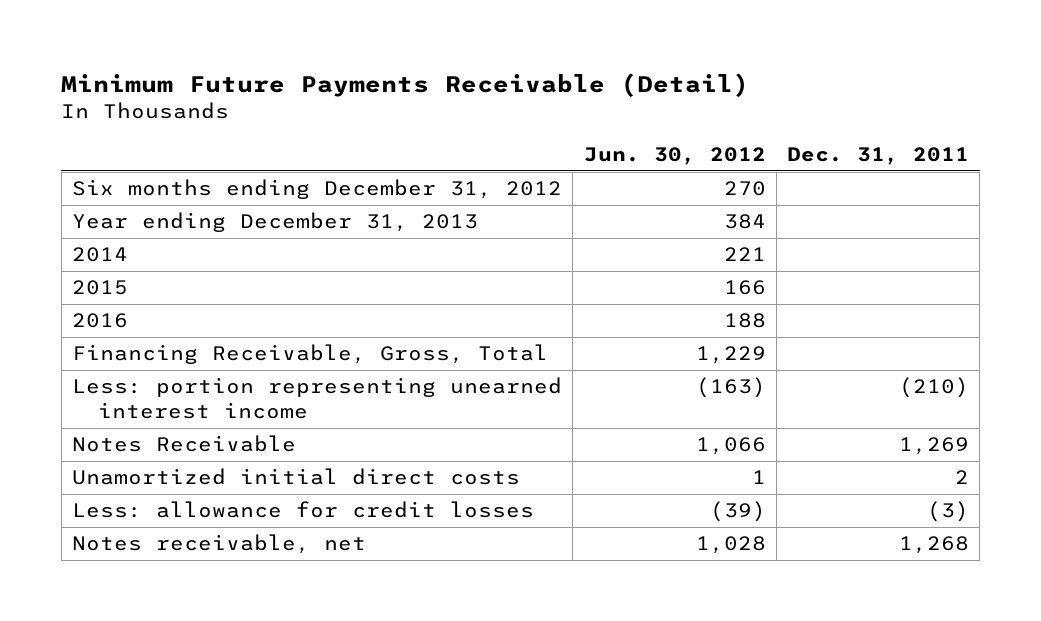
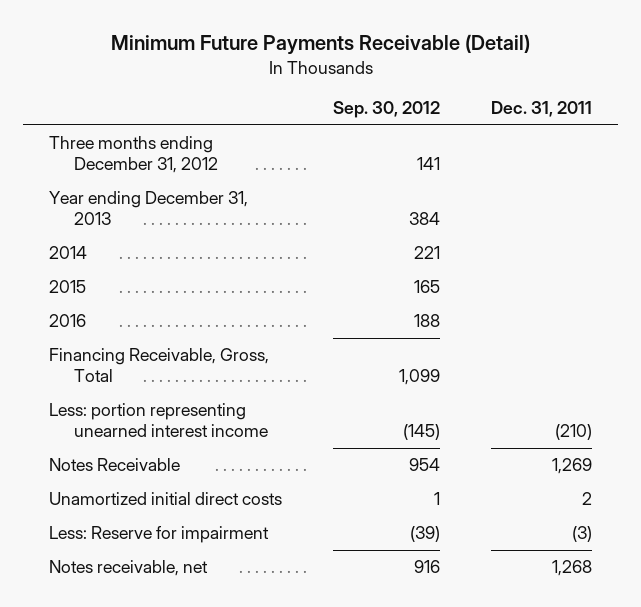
[583,146,766,165] Jun. 30, 2012 -> none
none -> [333,101,441,119] Sep. 30, 2012
[72,179,563,200] Six months ending December 31, 2012 -> [48,136,219,174] Three months ending December 31, 2012
[72,501,535,519] Less: allowance for credit losses -> [48,526,269,544] Less: Reserve for impairment

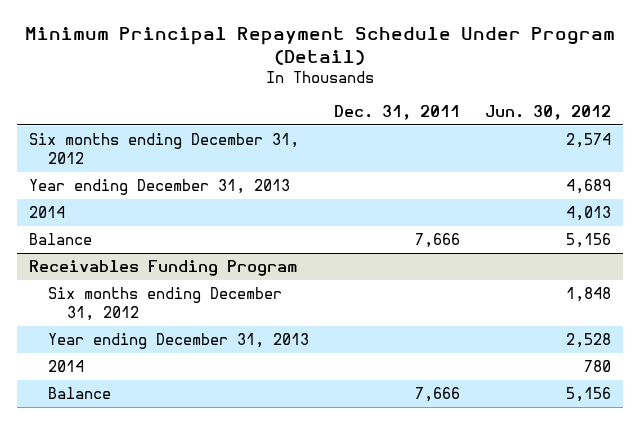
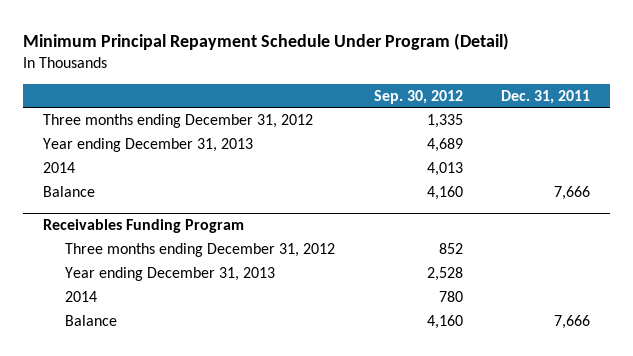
[484,104,611,120] Jun. 30, 2012 -> none
none -> [373,89,463,104] Sep. 30, 2012
[29,133,300,164] Six months ending December 31, 2012 -> [42,113,313,128] Three months ending December 31, 2012
[48,287,283,321] Six months ending December 31, 2012 -> [65,242,336,257] Three months ending December 31, 2012

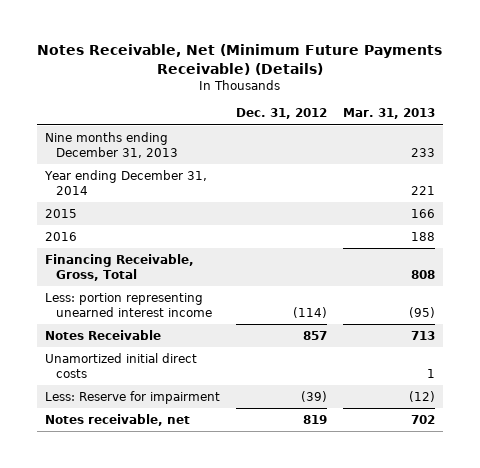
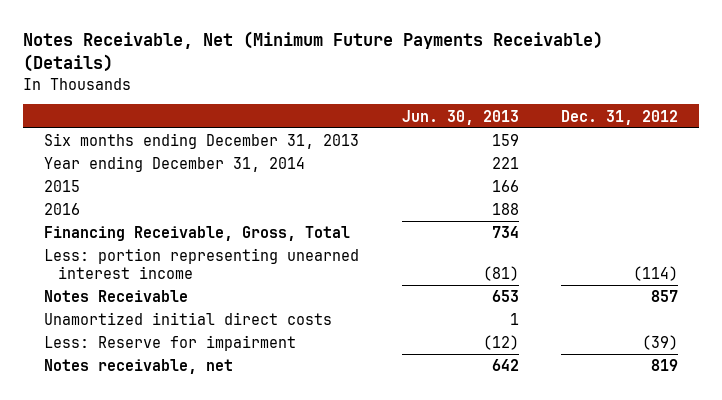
[342,108,435,120] Mar. 31, 2013 -> none
none -> [401,109,519,125] Jun. 30, 2013
[45,131,179,158] Nine months ending December 31, 2013 -> [44,133,360,150] Six months ending December 31, 2013

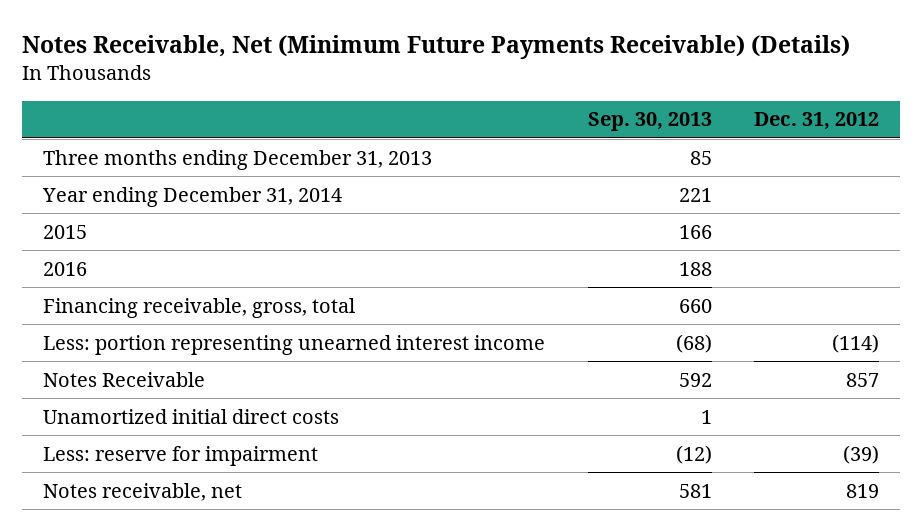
[401,109,519,125] Jun. 30, 2013 -> none
none -> [587,112,712,132] Sep. 30, 2013
[44,133,360,150] Six months ending December 31, 2013 -> [43,149,433,170] Three months ending December 31, 2013
[44,226,351,242] Financing Receivable, Gross, Total -> [43,297,356,318] Financing receivable, gross, total
[44,335,297,352] Less: Reserve for impairment -> [43,445,319,466] Less: reserve for impairment

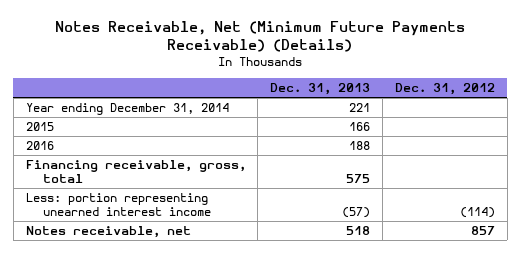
[587,112,712,132] Sep. 30, 2013 -> none
none -> [270,82,371,95] Dec. 31, 2013
[43,149,433,170] Three months ending December 31, 2013 -> none
[43,408,340,424] Unamortized initial direct costs -> none
[43,445,319,466] Less: reserve for impairment -> none
[43,482,243,501] Notes receivable, net -> none
[43,371,206,387] Notes Receivable -> [25,226,191,239] Notes receivable, net

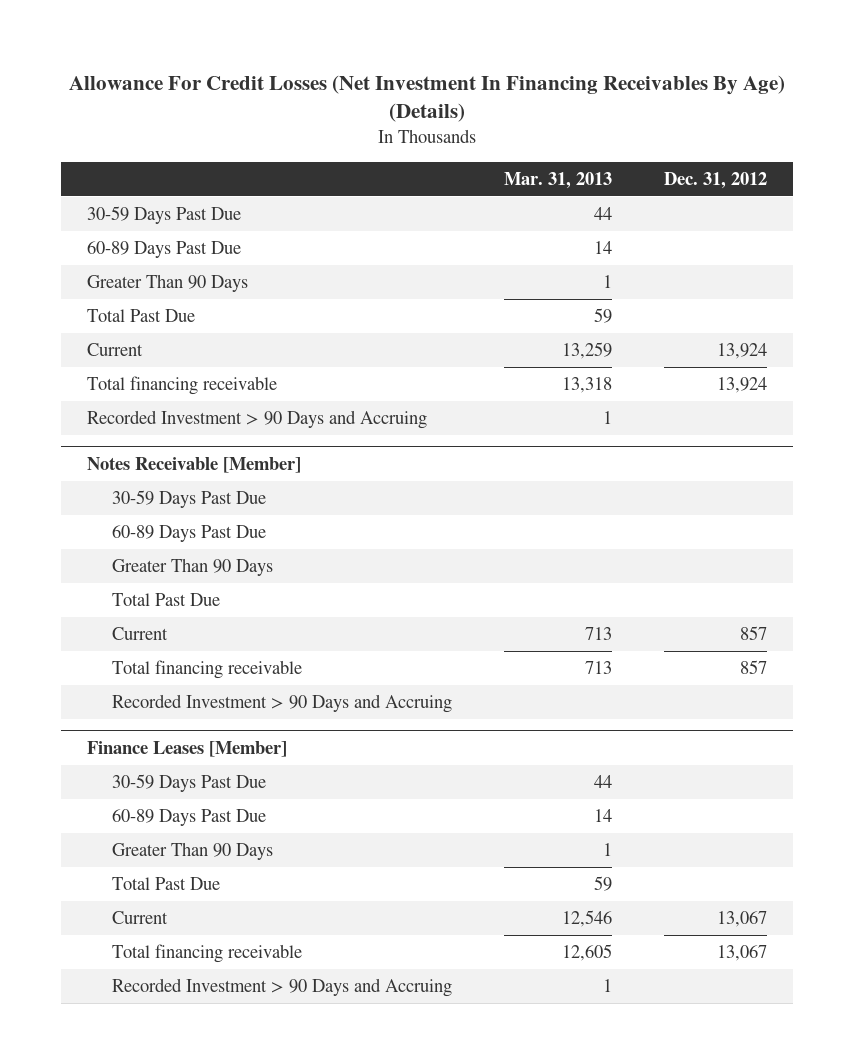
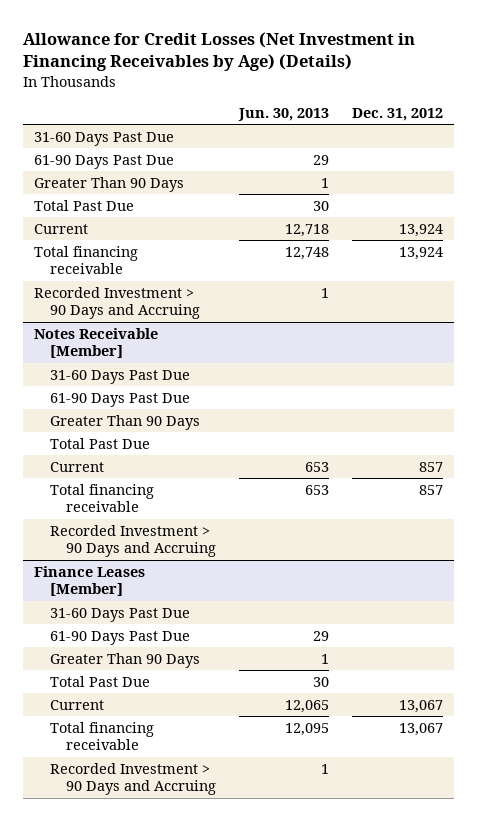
[69,74,786,123] Allowance For Credit Losses (Net Investment In Financing Receivables By Age) (Details) -> [22,32,415,72] Allowance for Credit Losses (Net Investment in Financing Receivables by Age) (Details)
[504,171,613,189] Mar. 31, 2013 -> none
none -> [237,107,329,121] Jun. 30, 2013
[87,206,242,225] 30-59 Days Past Due -> [34,131,175,146] 31-60 Days Past Due
[87,241,242,259] 60-89 Days Past Due -> [34,154,175,169] 61-90 Days Past Due
[112,490,267,509] 30-59 Days Past Due -> [49,369,190,384] 31-60 Days Past Due
[112,525,267,543] 60-89 Days Past Due -> [49,392,190,407] 61-90 Days Past Due
[112,774,267,793] 30-59 Days Past Due -> [49,607,190,622] 31-60 Days Past Due
[112,809,267,827] 60-89 Days Past Due -> [49,630,190,645] 61-90 Days Past Due

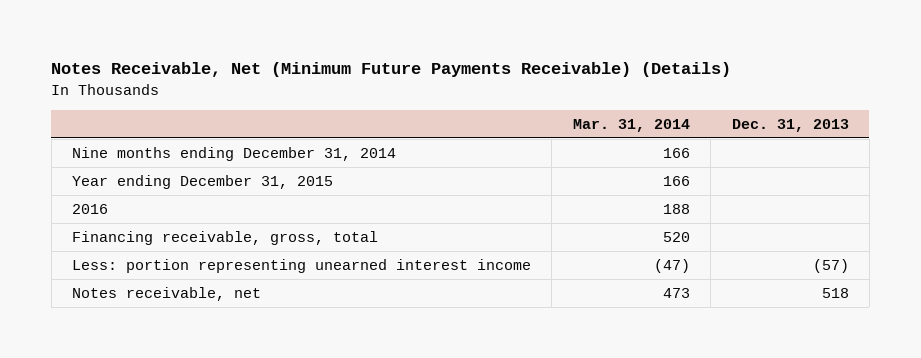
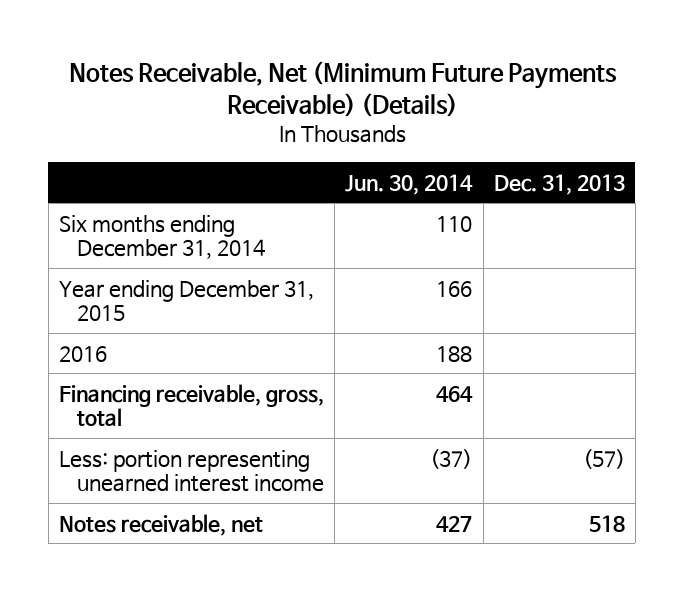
[572,118,690,132] Mar. 31, 2014 -> none
none -> [345,173,474,195] Jun. 30, 2014
[71,147,396,162] Nine months ending December 31, 2014 -> [59,214,265,260] Six months ending December 31, 2014

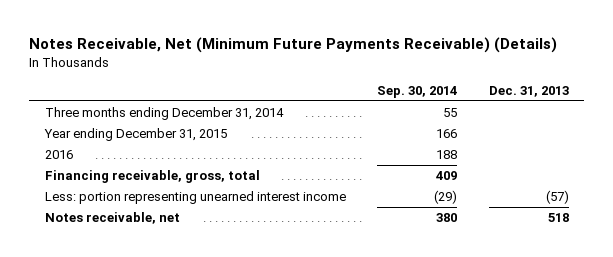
[345,173,474,195] Jun. 30, 2014 -> none
none -> [377,85,458,98] Sep. 30, 2014
[59,214,265,260] Six months ending December 31, 2014 -> [44,107,284,121] Three months ending December 31, 2014

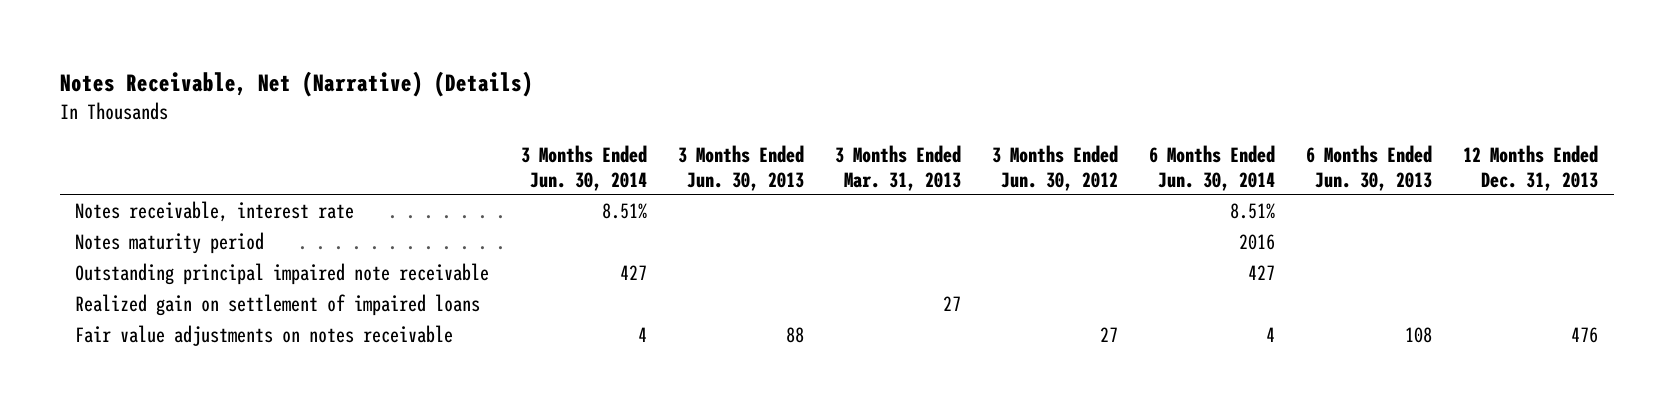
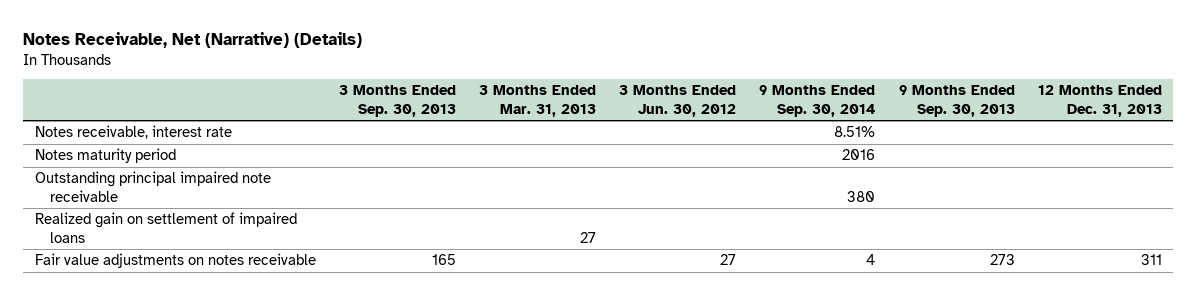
[520,144,647,191] 3 Months Ended Jun. 30, 2014 -> none
[677,144,804,191] 3 Months Ended Jun. 30, 2013 -> none
[1149,144,1276,191] 6 Months Ended Jun. 30, 2014 -> none
[1306,144,1433,191] 6 Months Ended Jun. 30, 2013 -> none
none -> [338,85,456,117] 3 Months Ended Sep. 30, 2013
none -> [759,85,876,117] 9 Months Ended Sep. 30, 2014
none -> [898,85,1015,117] 9 Months Ended Sep. 30, 2013
[1571,327,1599,344] 476 -> [1140,254,1162,266] 311

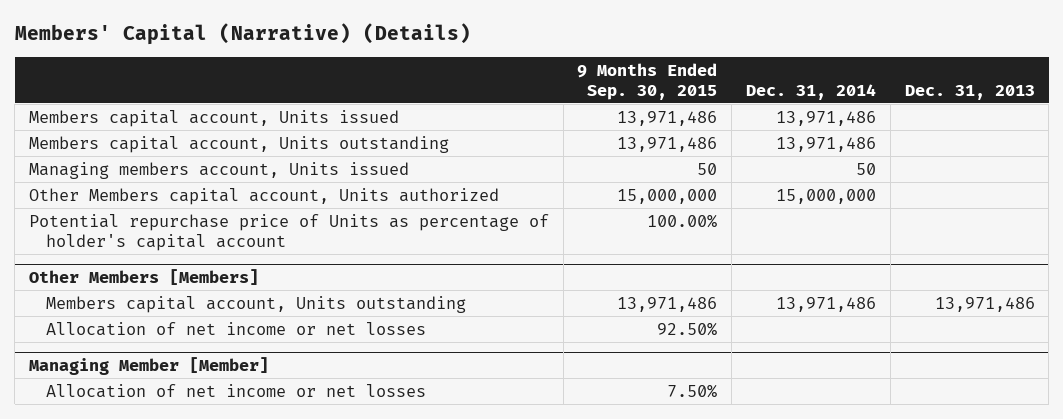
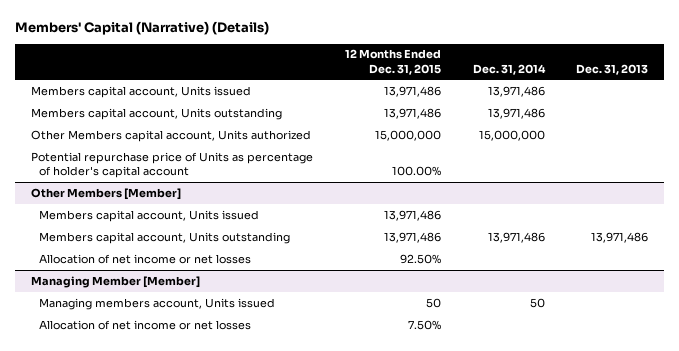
[577,62,718,100] 9 Months Ended Sep. 30, 2015 -> none
none -> [344,49,441,75] 12 Months Ended Dec. 31, 2015
[28,161,409,179] Managing members account, Units issued -> none
[28,268,259,285] Other Members [Members] -> [31,187,182,200] Other Members [Member]
none -> [39,209,260,222] Members capital account, Units issued
none -> [39,297,276,310] Managing members account, Units issued

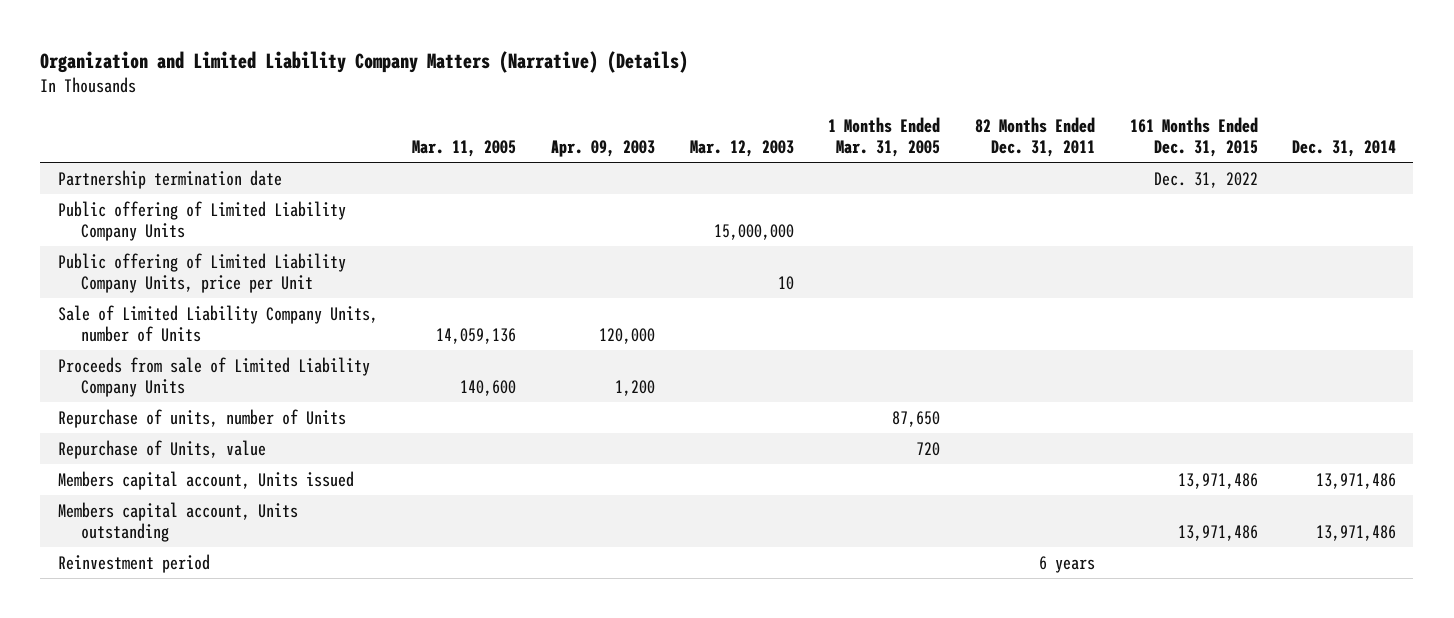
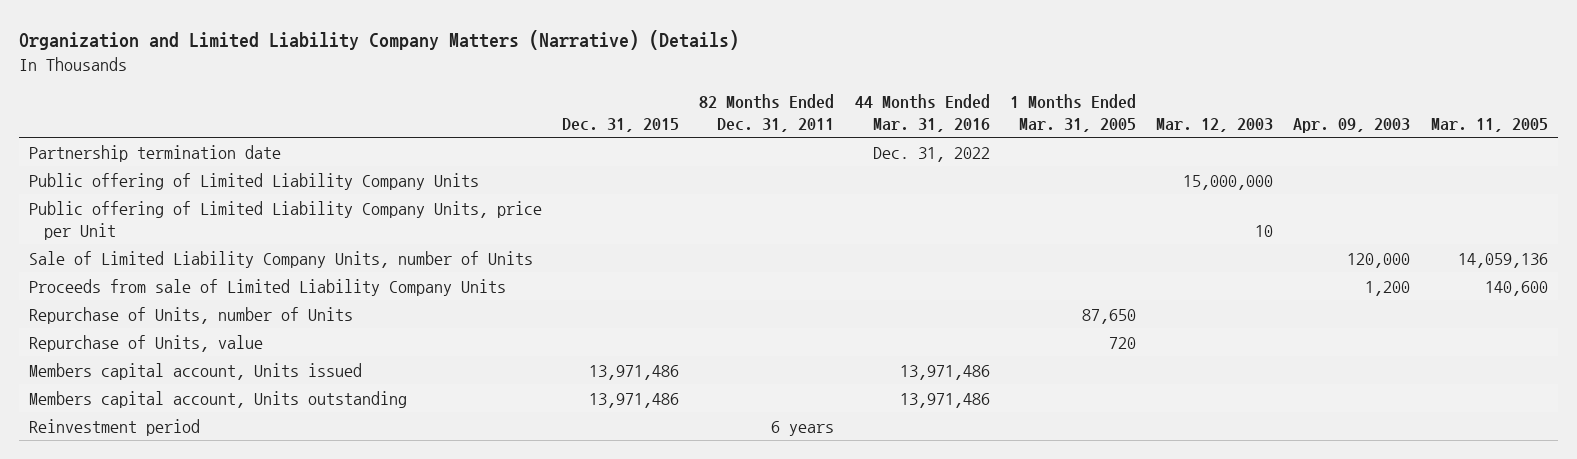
[1129,116,1258,158] 161 Months Ended Dec. 31, 2015 -> none
[1292,140,1397,158] Dec. 31, 2014 -> none
none -> [562,117,680,132] Dec. 31, 2015
none -> [854,93,990,132] 44 Months Ended Mar. 31, 2016
[57,408,346,428] Repurchase of units, number of Units -> [28,306,353,324] Repurchase of Units, number of Units

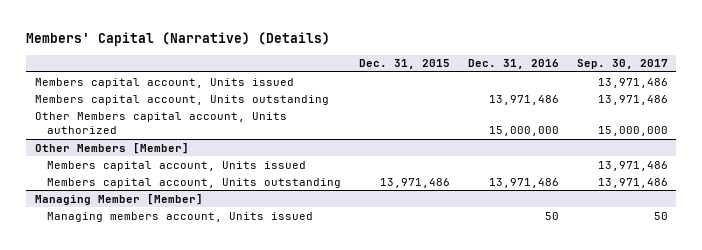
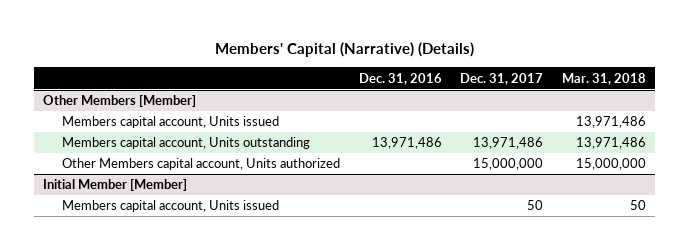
[359,59,451,70] Dec. 31, 2015 -> none
[576,59,668,70] Sep. 30, 2017 -> none
none -> [460,72,544,85] Dec. 31, 2017
none -> [561,72,646,85] Mar. 31, 2018
[34,77,294,88] Members capital account, Units issued -> none
[34,94,329,105] Members capital account, Units outstanding -> none
[34,111,287,135] Other Members capital account, Units authorized -> none
[34,193,203,205] Managing Member [Member] -> none
[47,211,314,222] Managing members account, Units issued -> none
none -> [62,158,341,171] Other Members capital account, Units authorized
none -> [43,179,188,192] Initial Member [Member]
none -> [62,200,280,213] Members capital account, Units issued

